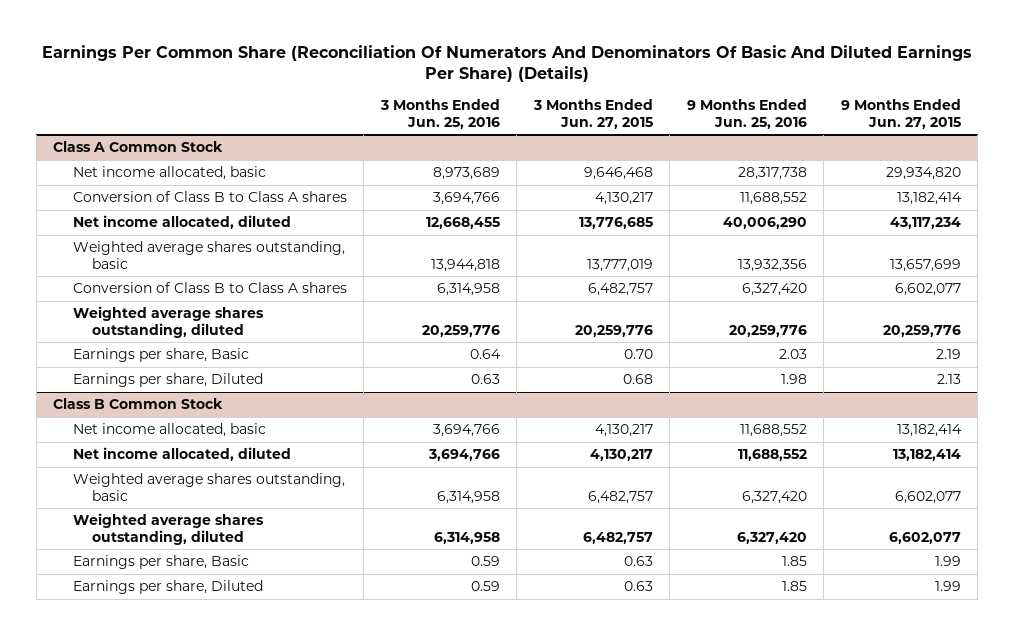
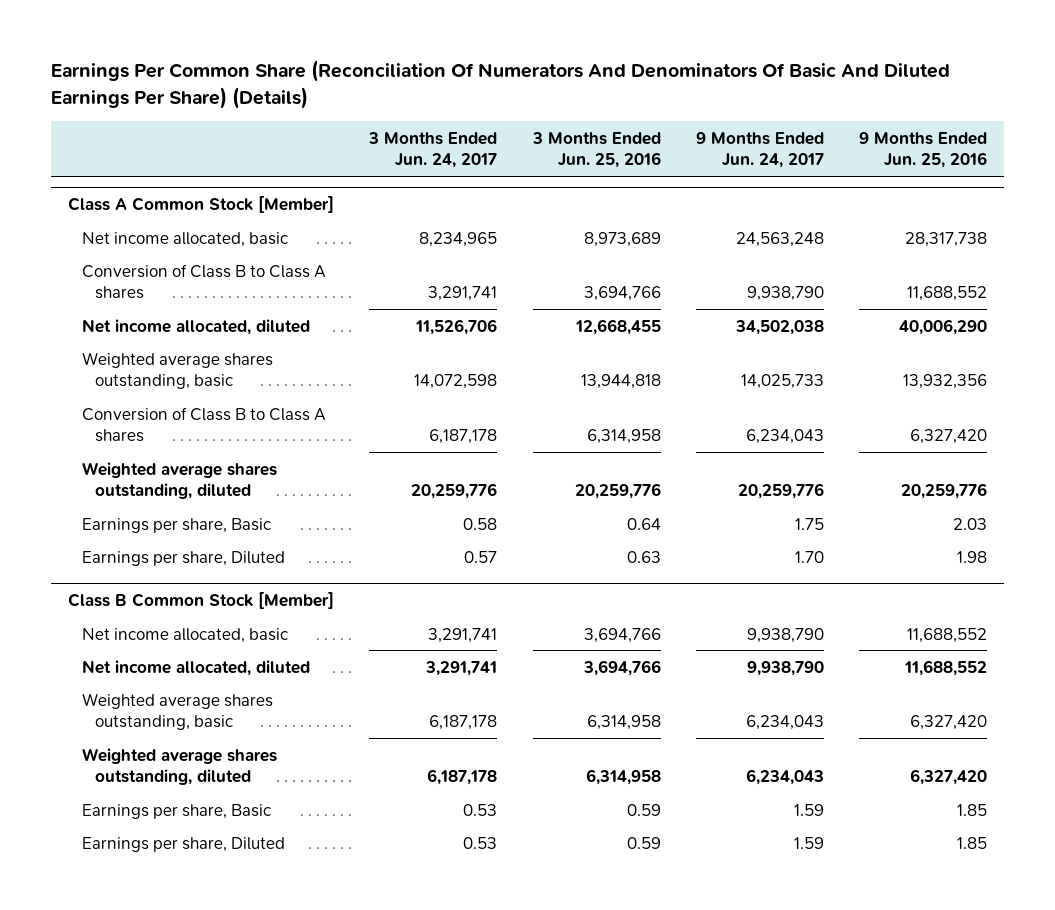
[532,99,653,129] 3 Months Ended Jun. 27, 2015 -> none
[840,99,961,129] 9 Months Ended Jun. 27, 2015 -> none
none -> [368,131,498,169] 3 Months Ended Jun. 24, 2017
none -> [695,131,824,169] 9 Months Ended Jun. 24, 2017
[53,141,224,153] Class A Common Stock -> [68,196,335,214] Class A Common Stock [Member]
[53,398,224,410] Class B Common Stock -> [68,592,335,610] Class B Common Stock [Member]

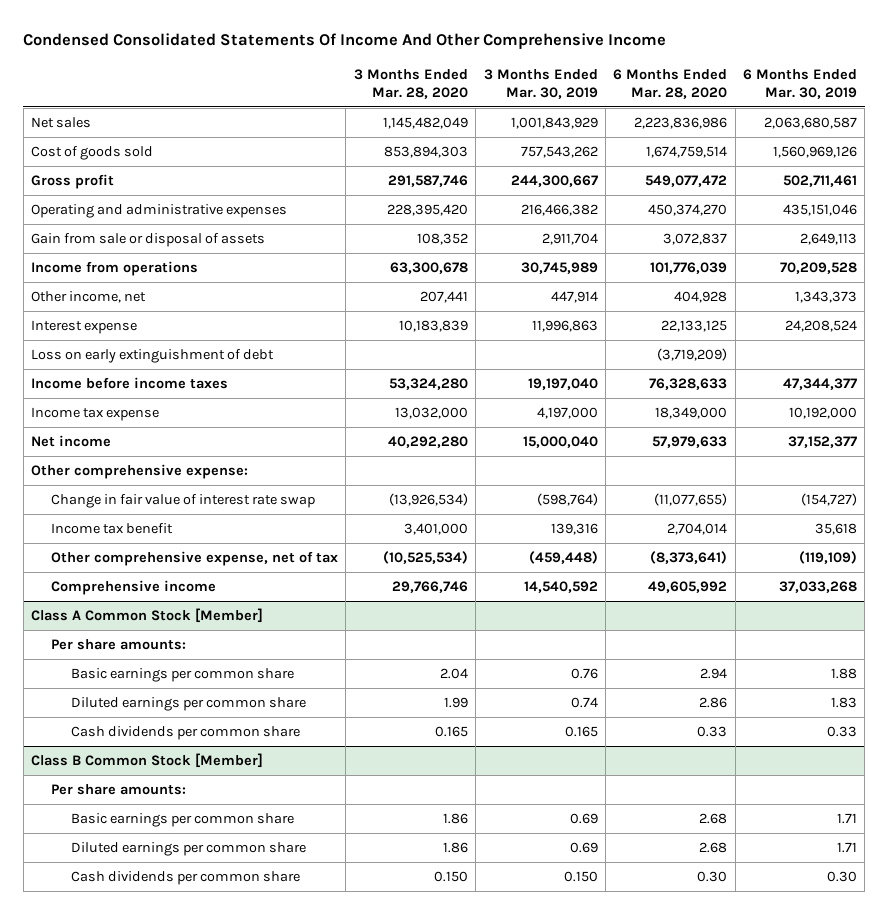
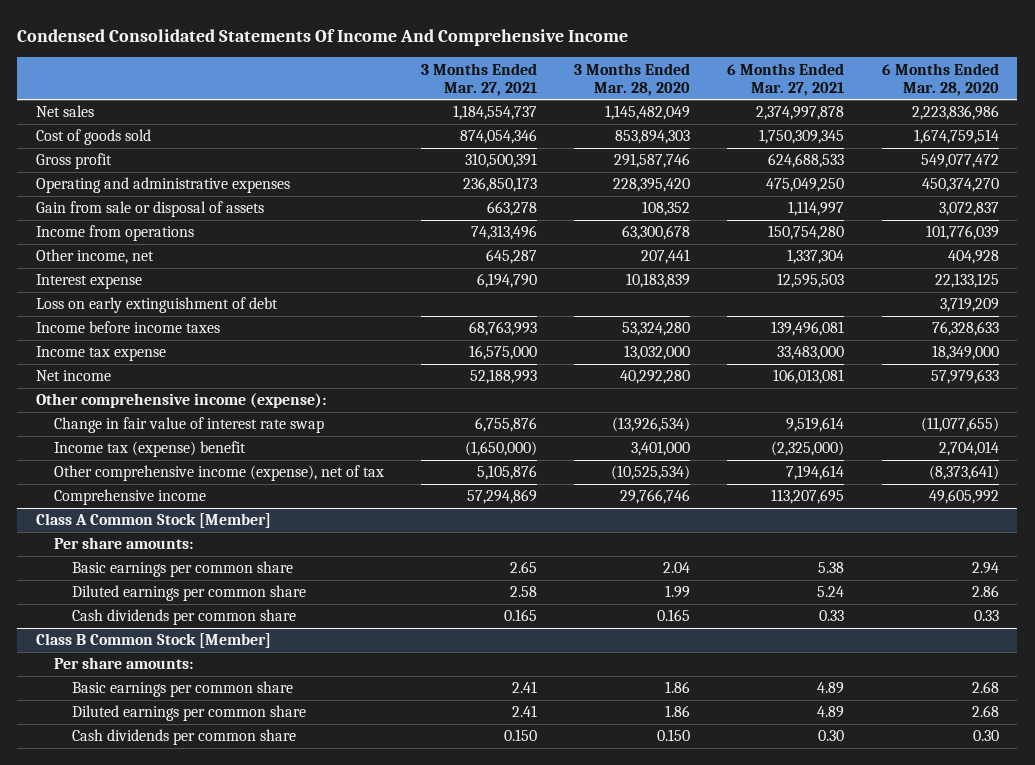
[23,33,667,50] Condensed Consolidated Statements Of Income And Other Comprehensive Income -> [17,28,629,46] Condensed Consolidated Statements Of Income And Comprehensive Income
[483,68,598,100] 3 Months Ended Mar. 30, 2019 -> none
[743,68,858,100] 6 Months Ended Mar. 30, 2019 -> none
none -> [421,62,538,96] 3 Months Ended Mar. 27, 2021
none -> [727,62,845,96] 6 Months Ended Mar. 27, 2021
[657,348,728,362] (3,719,209) -> [939,297,999,313] 3,719,209
[30,464,248,480] Other comprehensive expense: -> [36,393,327,409] Other comprehensive income (expense):
[50,523,173,535] Income tax benefit -> [54,441,247,458] Income tax (expense) benefit
[50,551,338,567] Other comprehensive expense, net of tax -> [54,465,385,482] Other comprehensive income (expense), net of tax

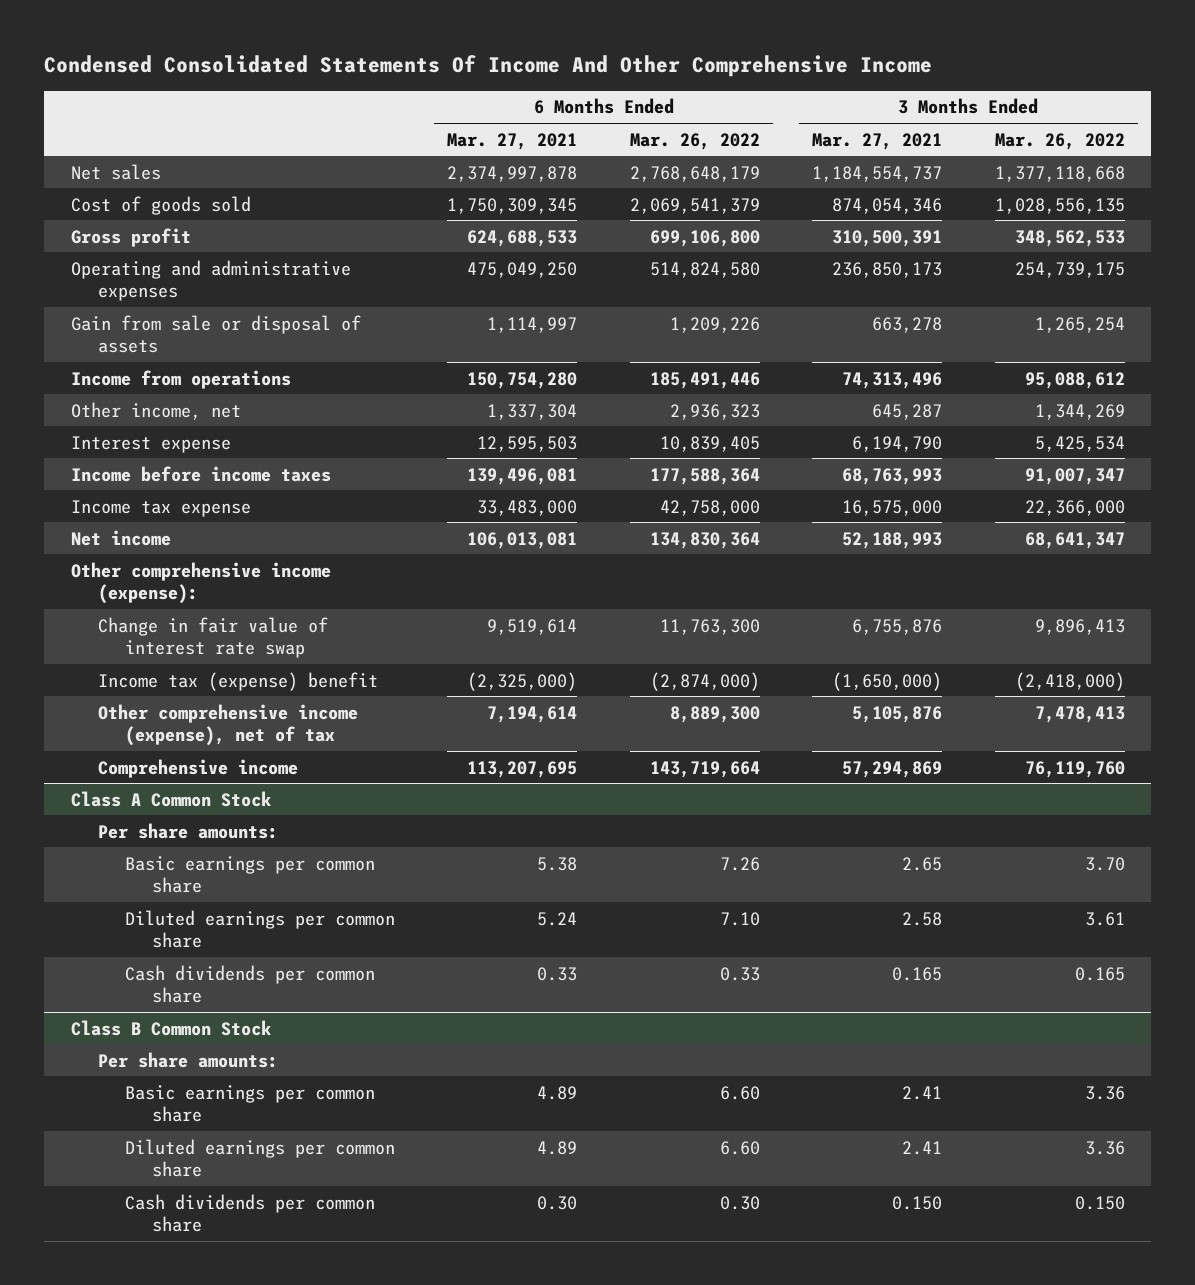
[17,28,629,46] Condensed Consolidated Statements Of Income And Comprehensive Income -> [44,55,933,78] Condensed Consolidated Statements Of Income And Other Comprehensive Income
[574,62,691,96] 3 Months Ended Mar. 28, 2020 -> none
[881,62,999,96] 6 Months Ended Mar. 28, 2020 -> none
none -> [629,132,760,150] Mar. 26, 2022
none -> [994,132,1125,150] Mar. 26, 2022
[36,297,279,314] Loss on early extinguishment of debt -> none
[36,513,272,529] Class A Common Stock [Member] -> [70,790,271,807] Class A Common Stock
[36,633,272,649] Class B Common Stock [Member] -> [70,1019,271,1036] Class B Common Stock

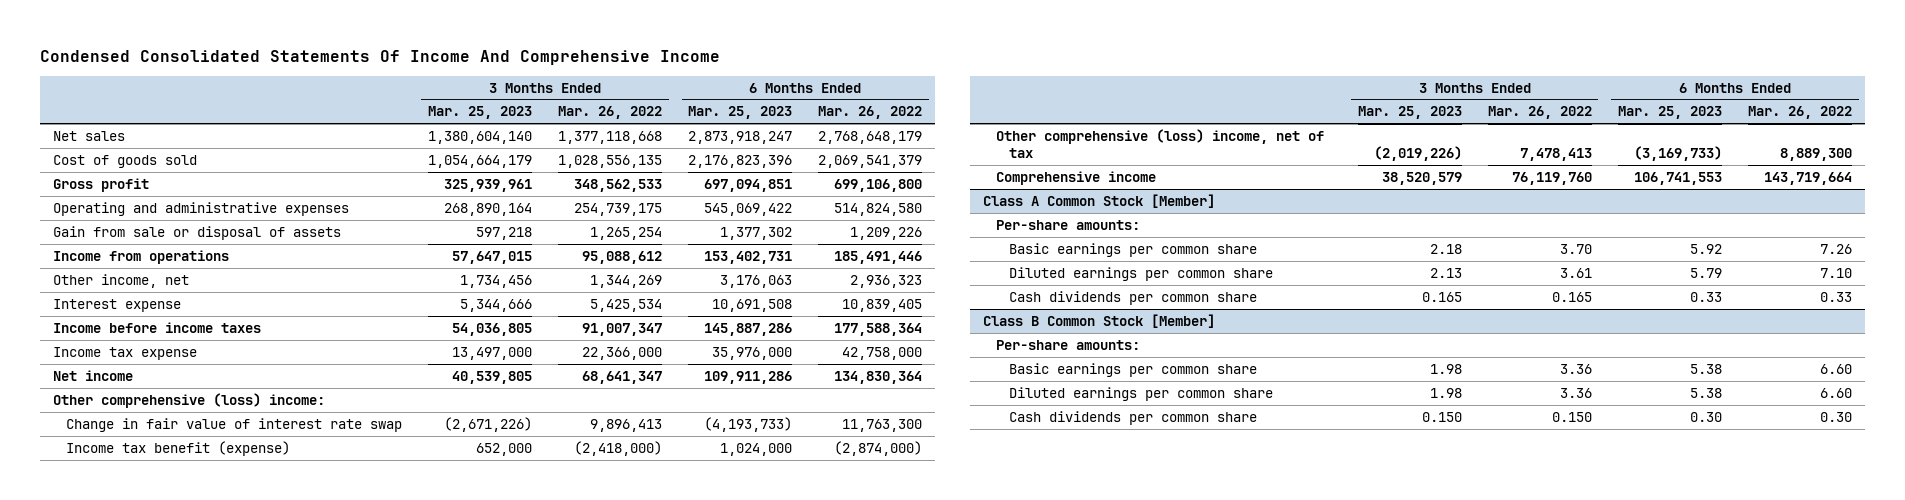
[44,55,933,78] Condensed Consolidated Statements Of Income And Other Comprehensive Income -> [40,49,721,65] Condensed Consolidated Statements Of Income And Comprehensive Income
[447,132,578,150] Mar. 27, 2021 -> none
[812,132,943,150] Mar. 27, 2021 -> none
none -> [427,106,532,120] Mar. 25, 2023
none -> [688,106,793,120] Mar. 25, 2023
[70,561,331,604] Other comprehensive income (expense): -> [53,392,326,408] Other comprehensive (loss) income:
[97,671,378,691] Income tax (expense) benefit -> [65,440,290,456] Income tax benefit (expense)
[97,703,358,746] Other comprehensive income (expense), net of tax -> [995,128,1324,158] Other comprehensive (loss) income, net of tax
[70,790,271,807] Class A Common Stock -> [983,193,1216,208] Class A Common Stock [Member]
[97,822,278,839] Per share amounts: -> [995,219,1140,230] Per-share amounts:
[70,1019,271,1036] Class B Common Stock -> [983,313,1216,328] Class B Common Stock [Member]
[97,1051,278,1068] Per share amounts: -> [995,339,1140,350] Per-share amounts:

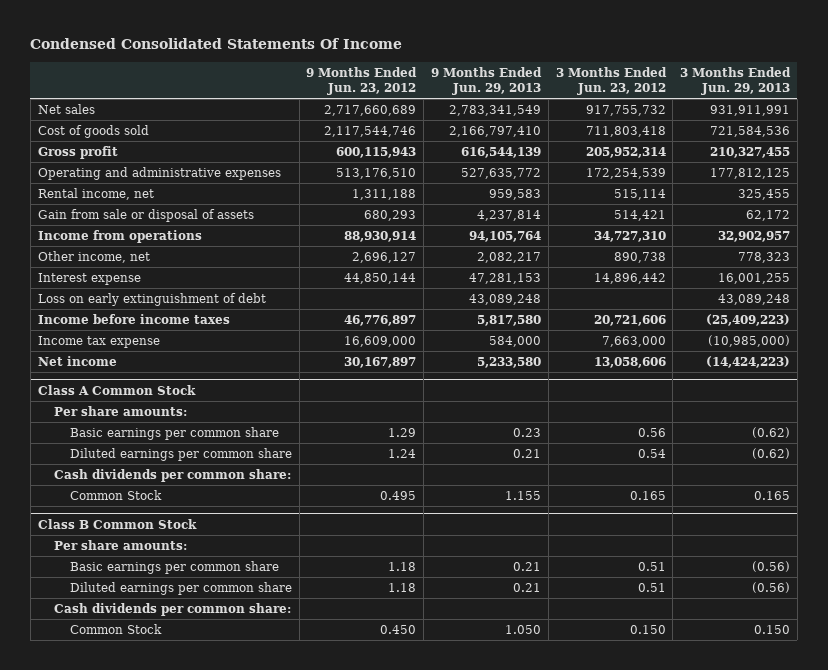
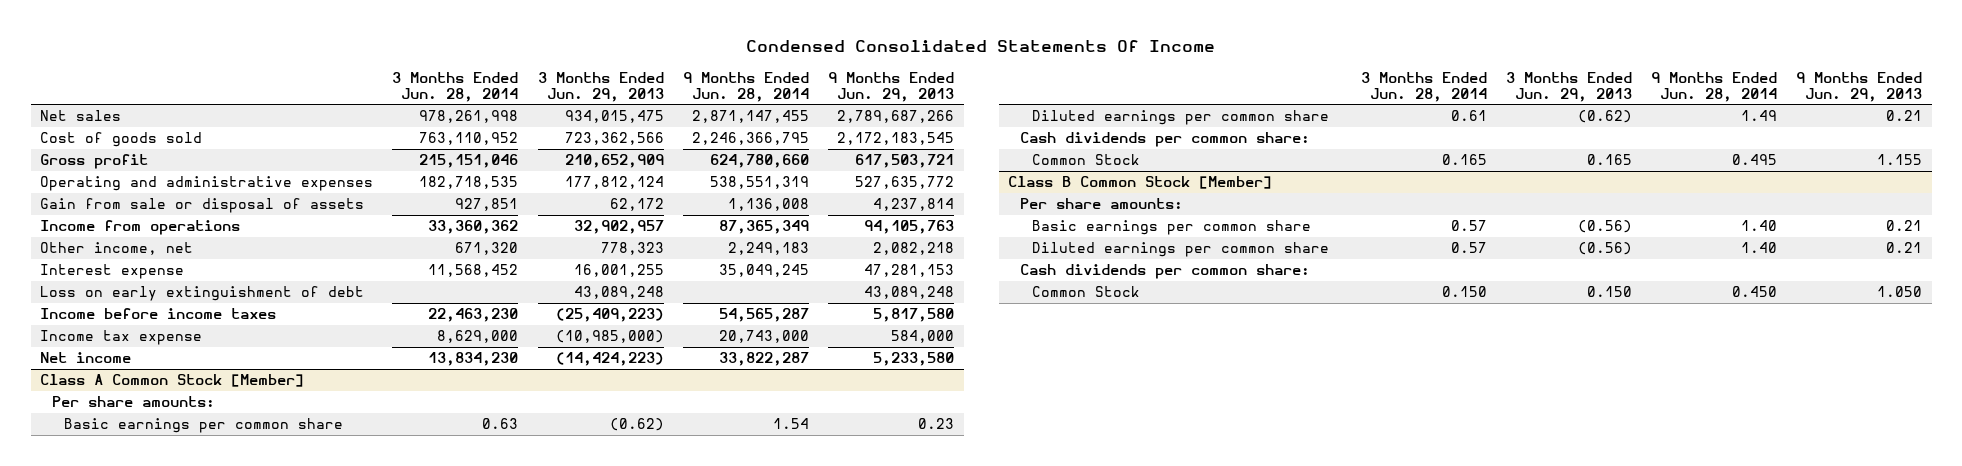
[306,66,418,96] 9 Months Ended Jun. 23, 2012 -> none
[555,66,667,96] 3 Months Ended Jun. 23, 2012 -> none
none -> [392,71,519,102] 3 Months Ended Jun. 28, 2014
none -> [682,71,809,102] 9 Months Ended Jun. 28, 2014
[37,188,154,201] Rental income, net -> none
[449,105,542,117] 2,783,341,549 -> [837,110,955,124] 2,789,687,266
[710,105,791,117] 931,911,991 -> [564,110,664,124] 934,015,475
[449,126,542,138] 2,166,797,410 -> [837,132,955,146] 2,172,183,545
[710,126,791,138] 721,584,536 -> [564,132,664,146] 723,362,566
[461,147,542,159] 616,544,139 -> [855,154,955,169] 617,503,721
[710,147,791,159] 210,327,455 -> [564,154,664,169] 210,652,909
[710,168,791,180] 177,812,125 -> [564,176,664,190] 177,812,124
[469,231,542,243] 94,105,764 -> [864,220,955,235] 94,105,763
[477,252,542,264] 2,082,217 -> [873,242,955,256] 2,082,218
[37,384,196,395] Class A Common Stock -> [40,374,305,388] Class A Common Stock [Member]
[37,518,197,529] Class B Common Stock -> [1008,176,1273,190] Class B Common Stock [Member]

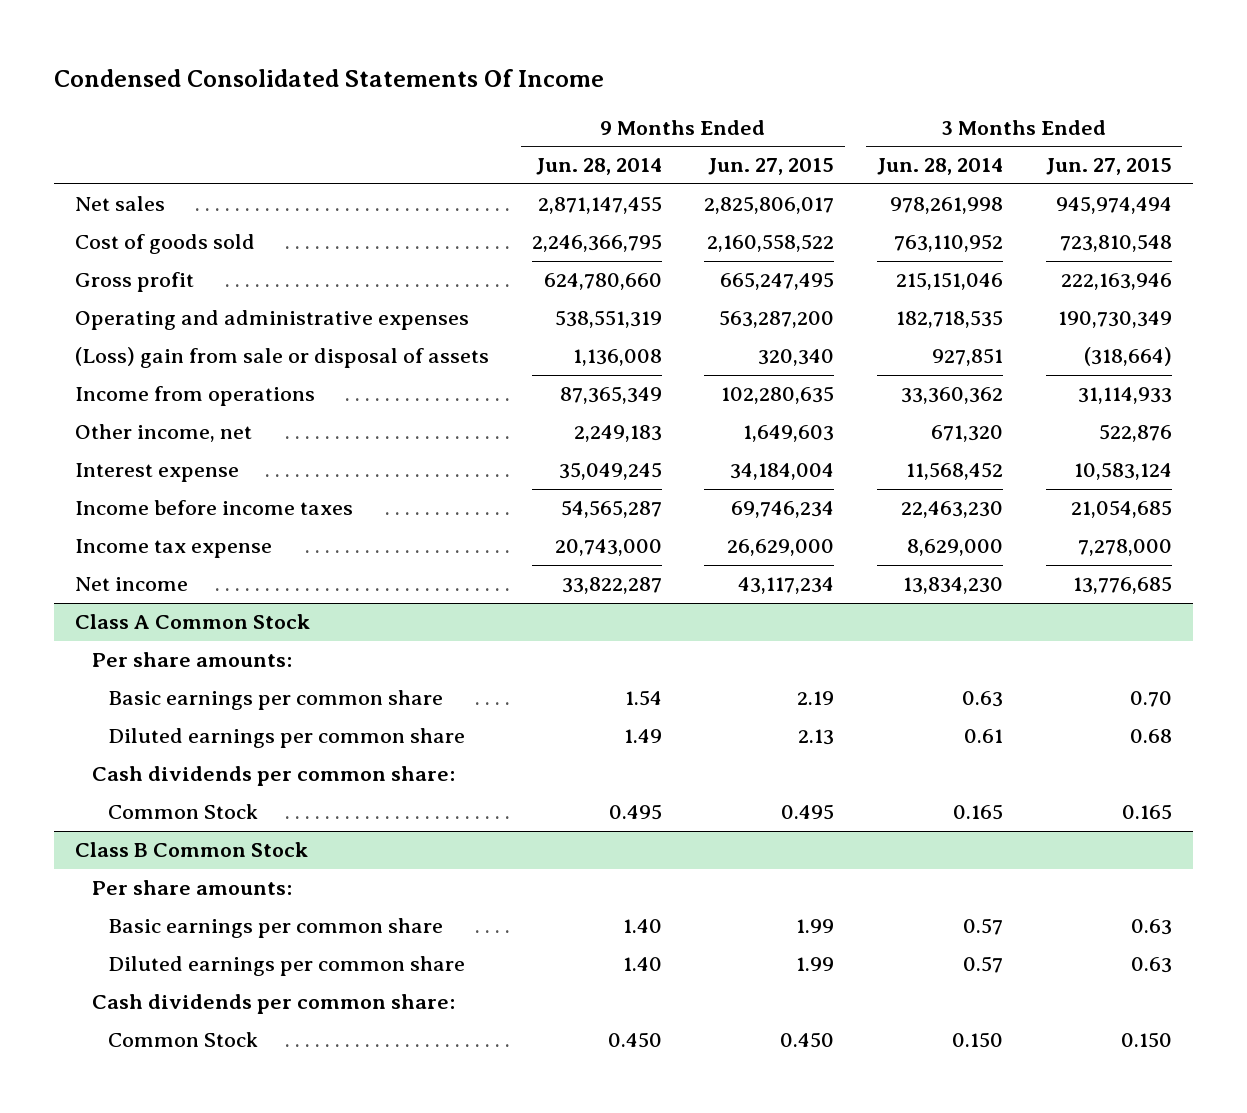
[537,71,664,102] 3 Months Ended Jun. 29, 2013 -> none
[828,71,955,102] 9 Months Ended Jun. 29, 2013 -> none
none -> [708,158,835,176] Jun. 27, 2015
none -> [1045,158,1172,176] Jun. 27, 2015
[40,198,365,214] Gain from sale or disposal of assets -> [75,347,490,369] (Loss) gain from sale or disposal of assets
[40,286,365,302] Loss on early extinguishment of debt -> none
[40,374,305,388] Class A Common Stock [Member] -> [75,614,311,630] Class A Common Stock
[1008,176,1273,190] Class B Common Stock [Member] -> [75,842,309,858] Class B Common Stock

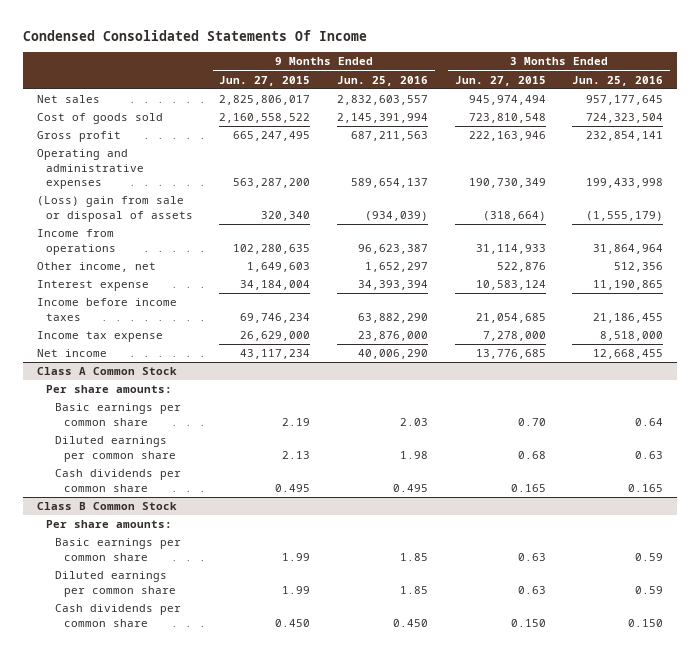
[535,158,662,176] Jun. 28, 2014 -> none
[876,158,1003,176] Jun. 28, 2014 -> none
none -> [337,75,429,86] Jun. 25, 2016
none -> [572,75,664,86] Jun. 25, 2016
[91,766,455,787] Cash dividends per common share: -> none
[108,804,259,820] Common Stock -> [54,469,181,492] Cash dividends per common share
[91,994,455,1015] Cash dividends per common share: -> none
[108,1032,259,1048] Common Stock -> [54,604,181,627] Cash dividends per common share

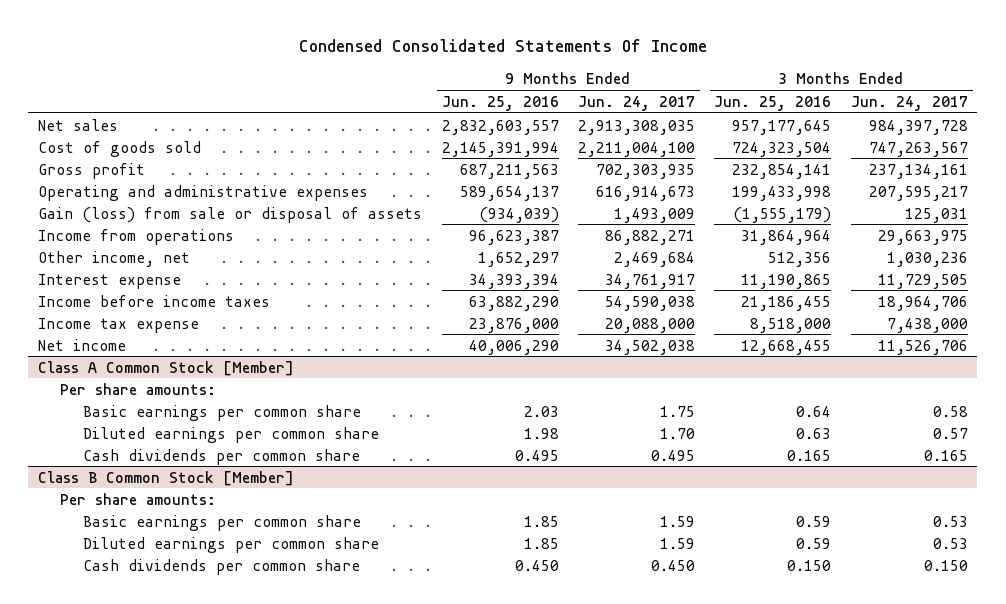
[219,75,311,86] Jun. 27, 2015 -> none
[454,75,546,86] Jun. 27, 2015 -> none
none -> [577,95,695,111] Jun. 24, 2017
none -> [850,95,968,111] Jun. 24, 2017
[36,196,193,222] (Loss) gain from sale or disposal of assets -> [38,206,423,223] Gain (loss) from sale or disposal of assets
[36,367,177,376] Class A Common Stock -> [38,360,295,376] Class A Common Stock [Member]
[36,502,177,511] Class B Common Stock -> [38,470,295,486] Class B Common Stock [Member]

